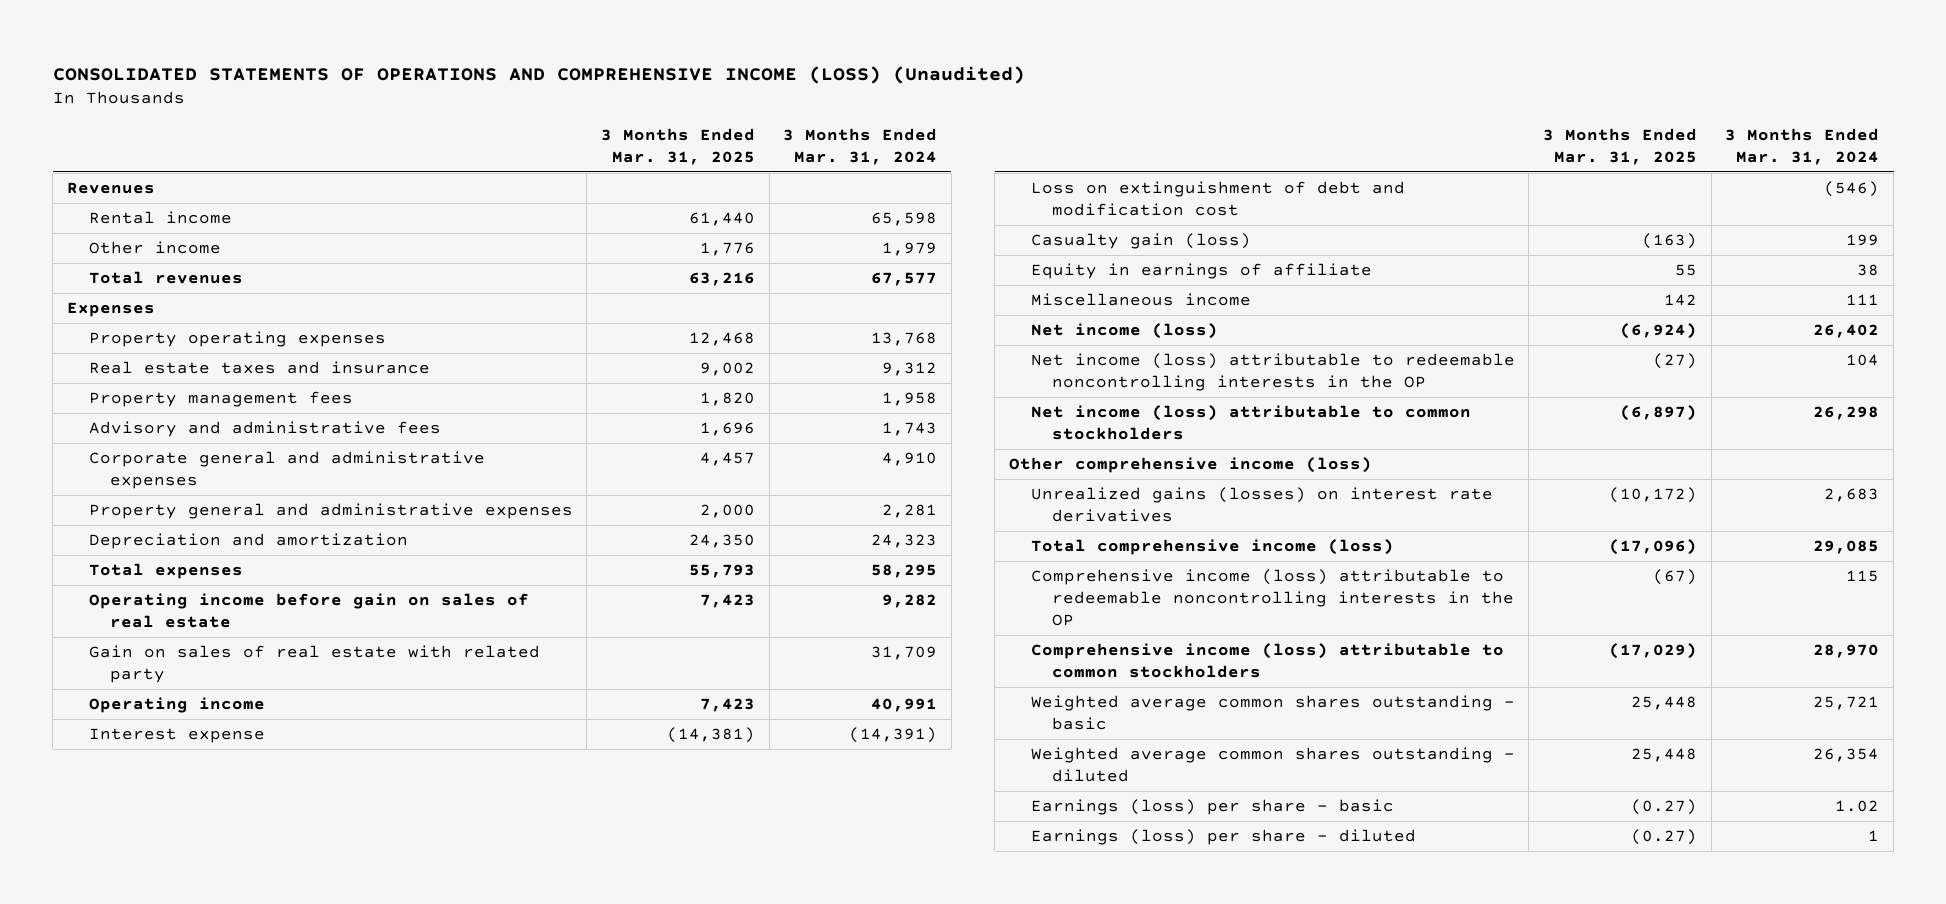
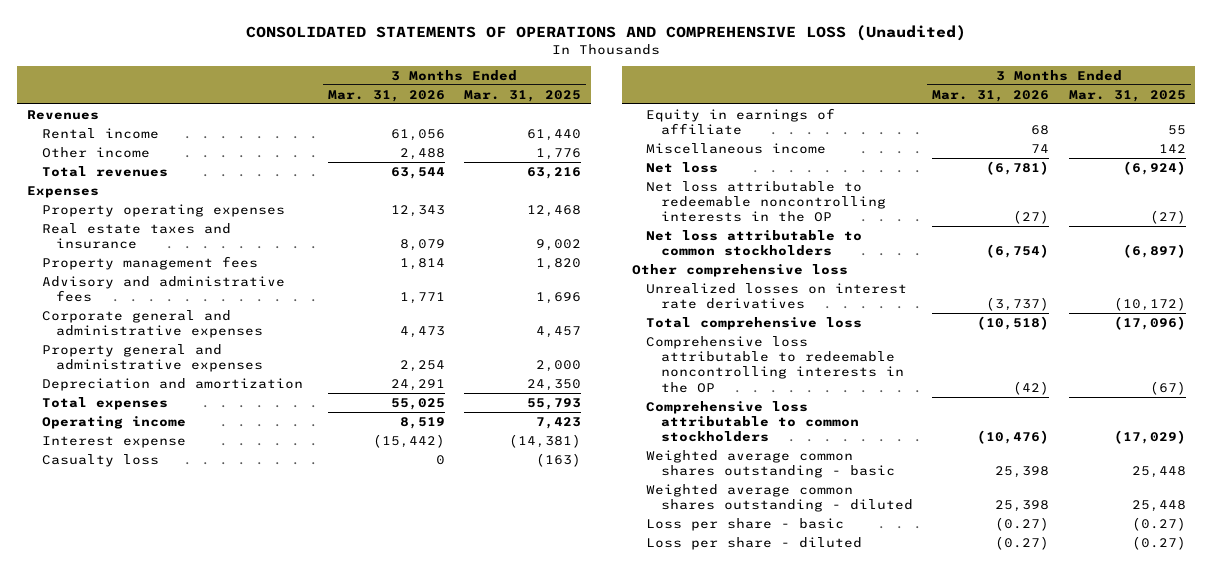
[52,65,1025,84] CONSOLIDATED STATEMENTS OF OPERATIONS AND COMPREHENSIVE INCOME (LOSS) (Unaudited) -> [246,24,967,41] CONSOLIDATED STATEMENTS OF OPERATIONS AND COMPREHENSIVE LOSS (Unaudited)
[783,128,938,166] 3 Months Ended Mar. 31, 2024 -> none
none -> [327,89,445,102] Mar. 31, 2026
[88,592,529,628] Operating income before gain on sales of real estate -> none
[88,644,540,683] Gain on sales of real estate with related party -> none
[1030,180,1405,216] Loss on extinguishment of debt and modification cost -> none
[1030,232,1251,249] Casualty gain (loss) -> [41,453,159,467] Casualty loss
[1030,322,1218,339] Net income (loss) -> [646,161,719,173] Net loss
[1030,352,1515,391] Net income (loss) attributable to redeemable noncontrolling interests in the OP -> [646,180,886,223] Net loss attributable to redeemable noncontrolling interests in the OP
[1030,404,1471,440] Net income (loss) attributable to common stockholders -> [646,229,863,257] Net loss attributable to common stockholders
[1008,456,1372,473] Other comprehensive income (loss) -> [631,263,848,277] Other comprehensive loss
[1030,486,1493,522] Unrealized gains (losses) on interest rate derivatives -> [646,282,908,310] Unrealized losses on interest rate derivatives
[1030,538,1394,555] Total comprehensive income (loss) -> [646,316,863,330] Total comprehensive loss
[1030,568,1515,626] Comprehensive income (loss) attributable to redeemable noncontrolling interests in the OP -> [646,335,904,393] Comprehensive loss attributable to redeemable noncontrolling interests in the OP
[1030,642,1504,678] Comprehensive income (loss) attributable to common stockholders -> [646,400,859,443] Comprehensive loss attributable to common stockholders
[1030,798,1394,815] Earnings (loss) per share - basic -> [646,517,845,531] Loss per share - basic
[1030,828,1416,845] Earnings (loss) per share - diluted -> [646,536,863,550] Loss per share - diluted

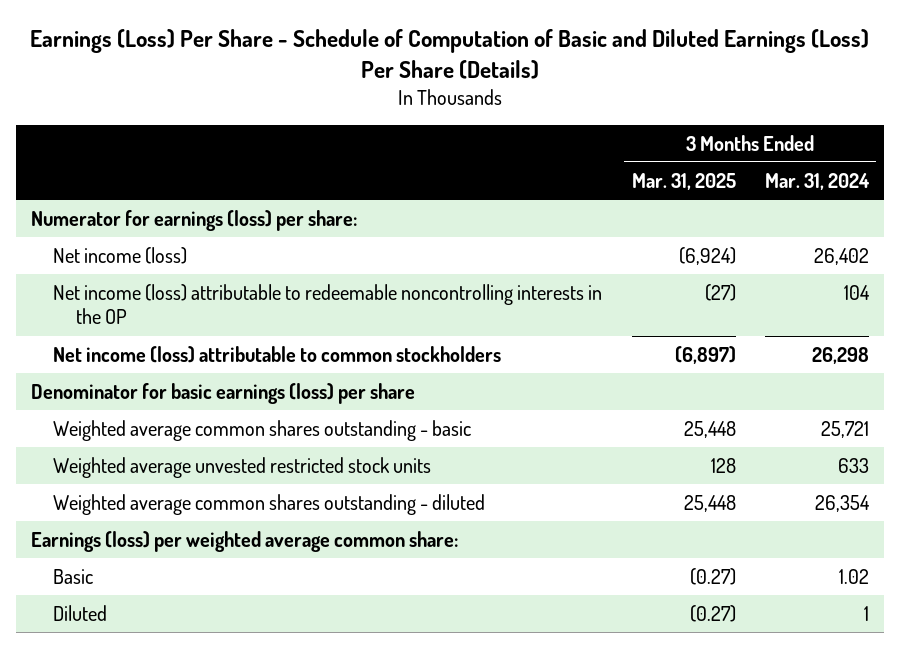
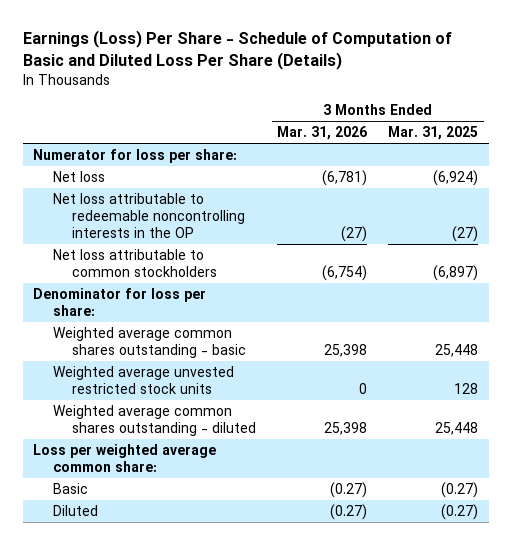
[29,28,869,79] Earnings (Loss) Per Share - Schedule of Computation of Basic and Diluted Earnings (Loss) Per Share (Details) -> [22,30,452,71] Earnings (Loss) Per Share - Schedule of Computation of Basic and Diluted Loss Per Share (Details)
[764,172,870,190] Mar. 31, 2024 -> none
none -> [277,126,368,141] Mar. 31, 2026
[30,209,357,231] Numerator for earnings (loss) per share: -> [33,149,238,164] Numerator for loss per share:
[53,246,188,264] Net income (loss) -> [52,171,105,183] Net loss
[53,283,603,325] Net income (loss) attributable to redeemable noncontrolling interests in the OP -> [52,193,245,238] Net loss attributable to redeemable noncontrolling interests in the OP
[53,345,502,363] Net income (loss) attributable to common stockholders -> [52,249,217,277] Net loss attributable to common stockholders
[30,382,415,404] Denominator for basic earnings (loss) per share -> [33,288,207,316] Denominator for loss per share:
[30,530,458,552] Earnings (loss) per weighted average common share: -> [33,444,217,472] Loss per weighted average common share:

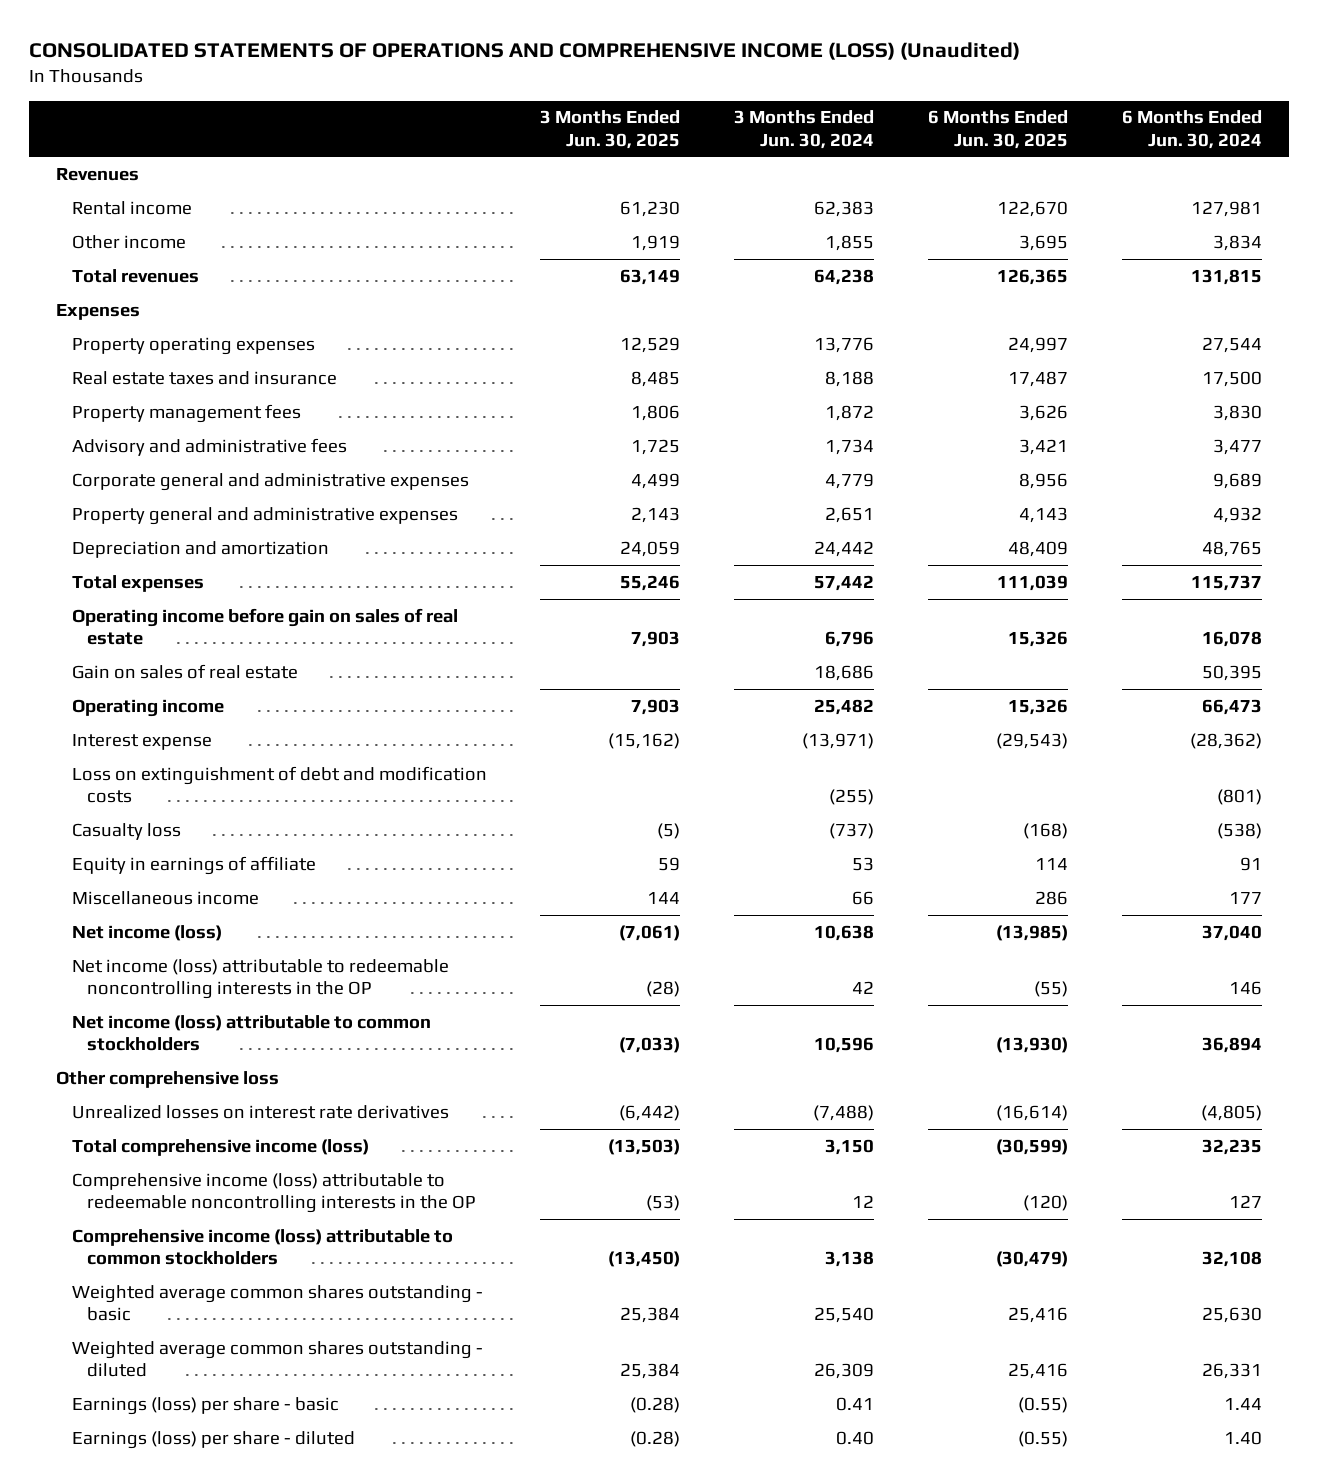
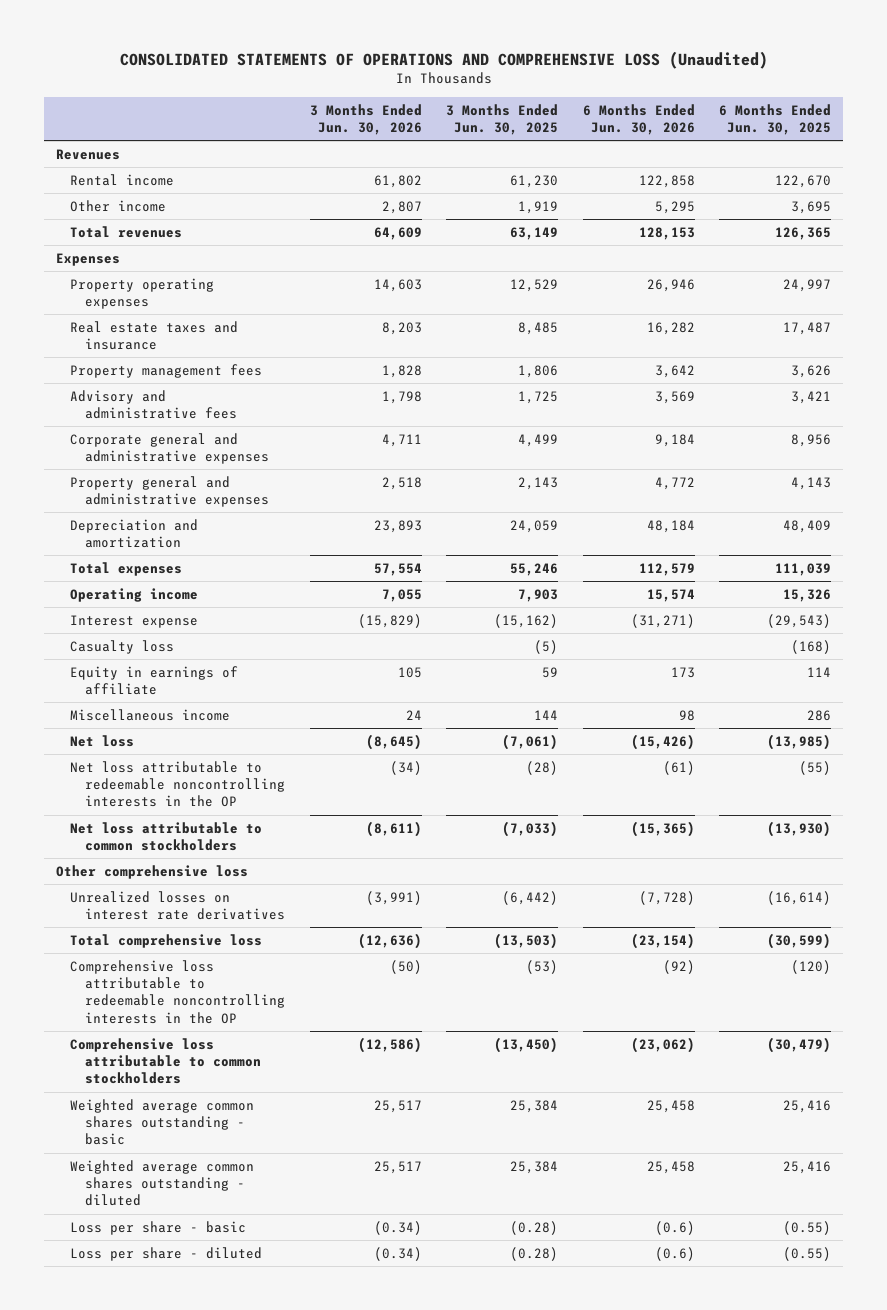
[28,42,1020,61] CONSOLIDATED STATEMENTS OF OPERATIONS AND COMPREHENSIVE INCOME (LOSS) (Unaudited) -> [119,50,768,69] CONSOLIDATED STATEMENTS OF OPERATIONS AND COMPREHENSIVE LOSS (Unaudited)
[734,110,875,149] 3 Months Ended Jun. 30, 2024 -> none
[1122,110,1263,149] 6 Months Ended Jun. 30, 2024 -> none
none -> [309,103,422,136] 3 Months Ended Jun. 30, 2026
none -> [582,103,695,136] 6 Months Ended Jun. 30, 2026
[71,607,458,645] Operating income before gain on sales of real estate -> none
[71,663,298,679] Gain on sales of real estate -> none
[71,765,487,803] Loss on extinguishment of debt and modification costs -> none
[71,924,222,941] Net income (loss) -> [70,734,135,747] Net loss
[71,958,449,999] Net income (loss) attributable to redeemable noncontrolling interests in the OP -> [70,760,285,808] Net loss attributable to redeemable noncontrolling interests in the OP
[71,1014,431,1051] Net income (loss) attributable to common stockholders -> [70,821,263,852] Net loss attributable to common stockholders
[71,1138,369,1156] Total comprehensive income (loss) -> [70,933,263,948] Total comprehensive loss
[71,1172,477,1213] Comprehensive income (loss) attributable to redeemable noncontrolling interests in the OP -> [70,959,285,1024] Comprehensive loss attributable to redeemable noncontrolling interests in the OP
[71,1228,453,1265] Comprehensive income (loss) attributable to common stockholders -> [70,1037,261,1085] Comprehensive loss attributable to common stockholders
[71,1396,339,1415] Earnings (loss) per share - basic -> [70,1220,247,1235] Loss per share - basic
[71,1430,355,1449] Earnings (loss) per share - diluted -> [70,1246,263,1261] Loss per share - diluted

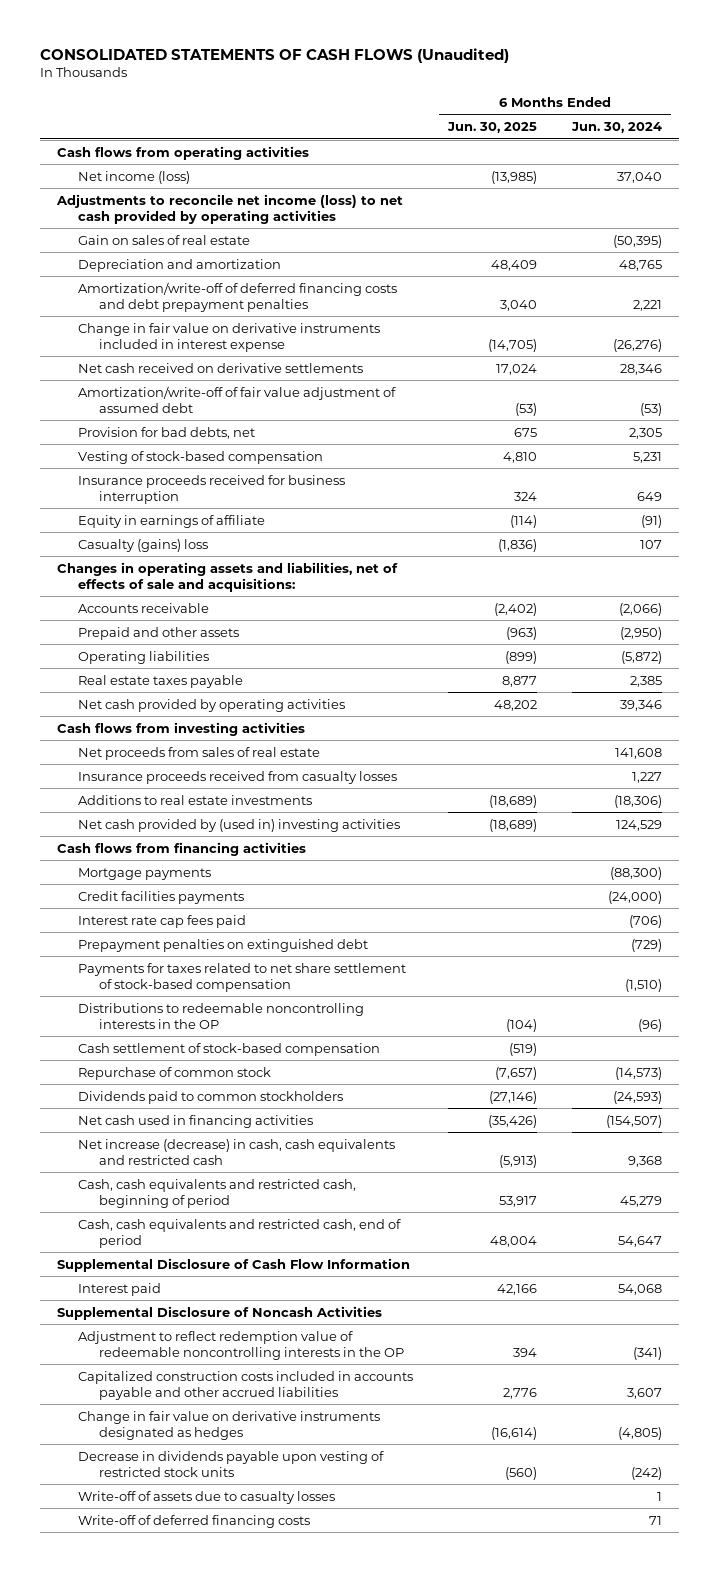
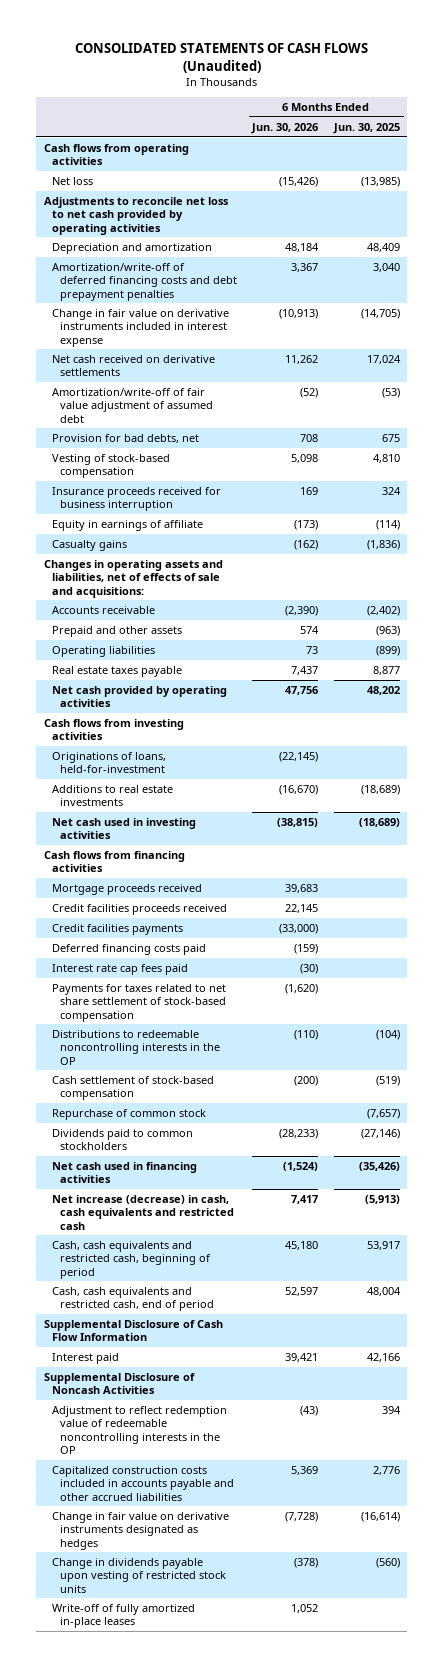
[570,122,662,134] Jun. 30, 2024 -> none
none -> [251,122,319,134] Jun. 30, 2026
[77,234,250,245] Gain on sales of real estate -> none
[77,170,190,184] Net income (loss) -> [51,176,93,185] Net loss
[56,193,404,224] Adjustments to reconcile net income (loss) to net cash provided by operating activities -> [43,196,229,235] Adjustments to reconcile net loss to net cash provided by operating activities
[77,538,208,552] Casualty (gains) loss -> [51,539,127,551] Casualty gains
[77,746,320,760] Net proceeds from sales of real estate -> none
[77,770,397,784] Insurance proceeds received from casualty losses -> none
none -> [51,751,166,774] Originations of loans, held-for-investment
[77,818,400,832] Net cash provided by (used in) investing activities -> [51,817,196,840] Net cash used in investing activities
[77,867,211,880] Mortgage payments -> none
none -> [51,883,202,895] Mortgage proceeds received
none -> [51,903,227,915] Credit facilities proceeds received
none -> [51,943,206,955] Deferred financing costs paid
[77,938,368,952] Prepayment penalties on extinguished debt -> none
[77,1490,335,1504] Write-off of assets due to casualty losses -> none
[77,1514,310,1528] Write-off of deferred financing costs -> none
[77,1450,384,1477] Decrease in dividends payable upon vesting of restricted stock units -> [51,1557,226,1593] Change in dividends payable upon vesting of restricted stock units
none -> [51,1603,195,1629] Write-off of fully amortized in-place leases

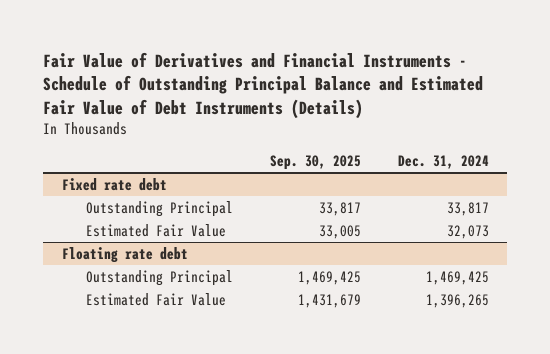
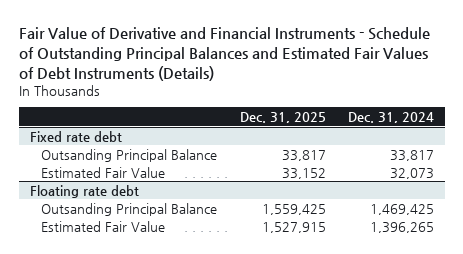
[43,51,484,119] Fair Value of Derivatives and Financial Instruments - Schedule of Outstanding Principal Balance and Estimated Fair Value of Debt Instruments (Details) -> [18,27,430,81] Fair Value of Derivative and Financial Instruments - Schedule of Outstanding Principal Balances and Estimated Fair Values of Debt Instruments (Details)
[269,155,361,171] Sep. 30, 2025 -> none
none -> [239,111,326,123] Dec. 31, 2025
[85,200,233,217] Outstanding Principal -> [41,148,218,162] Outsanding Principal Balance
[85,269,233,286] Outstanding Principal -> [41,202,218,216] Outsanding Principal Balance

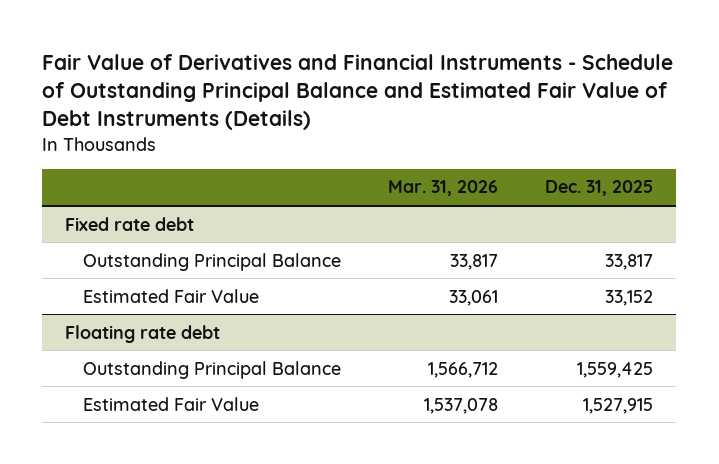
[18,27,430,81] Fair Value of Derivative and Financial Instruments - Schedule of Outstanding Principal Balances and Estimated Fair Values of Debt Instruments (Details) -> [42,54,674,131] Fair Value of Derivatives and Financial Instruments - Schedule of Outstanding Principal Balance and Estimated Fair Value of Debt Instruments (Details)
[347,111,434,123] Dec. 31, 2024 -> none
none -> [388,180,499,197] Mar. 31, 2026
[41,148,218,162] Outsanding Principal Balance -> [83,252,342,271] Outstanding Principal Balance
[41,202,218,216] Outsanding Principal Balance -> [83,360,342,379] Outstanding Principal Balance

